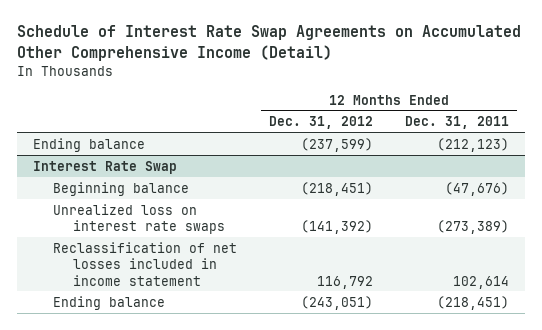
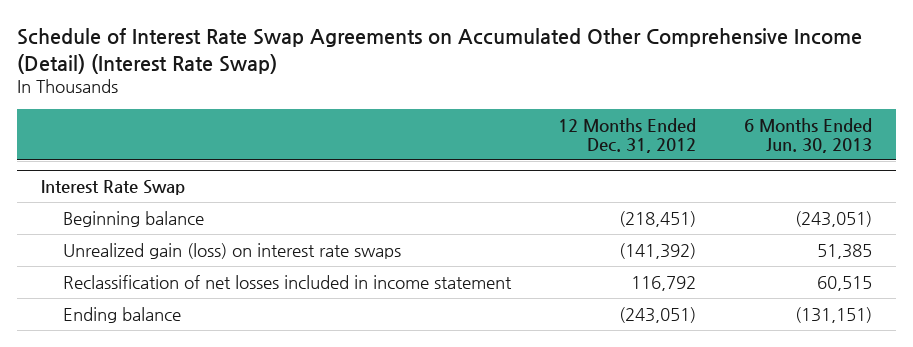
[16,25,521,62] Schedule of Interest Rate Swap Agreements on Accumulated Other Comprehensive Income (Detail) -> [17,28,863,74] Schedule of Interest Rate Swap Agreements on Accumulated Other Comprehensive Income (Detail) (Interest Rate Swap)
[405,116,510,130] Dec. 31, 2011 -> none
none -> [743,117,872,153] 6 Months Ended Jun. 30, 2013
[32,137,145,152] Ending balance -> none
[53,203,226,235] Unrealized loss on interest rate swaps -> [62,242,401,259] Unrealized gain (loss) on interest rate swaps

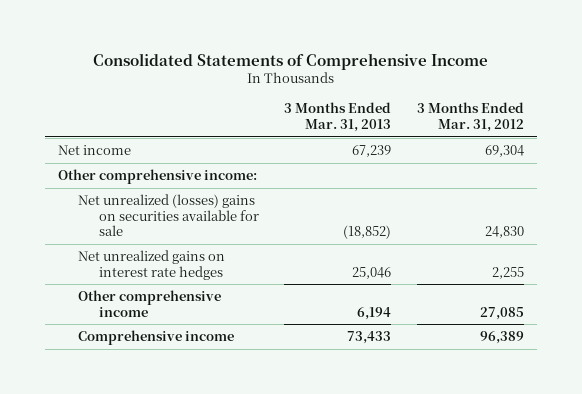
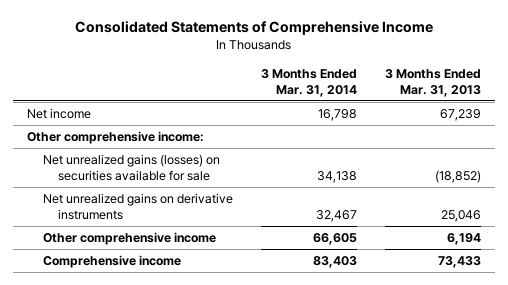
[417,102,525,132] 3 Months Ended Mar. 31, 2012 -> none
none -> [260,68,357,97] 3 Months Ended Mar. 31, 2014
[78,194,259,236] Net unrealized (losses) gains on securities available for sale -> [42,154,220,182] Net unrealized gains (losses) on securities available for sale
[78,250,226,280] Net unrealized gains on interest rate hedges -> [42,193,233,221] Net unrealized gains on derivative instruments

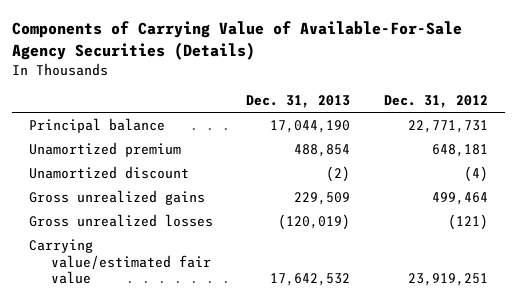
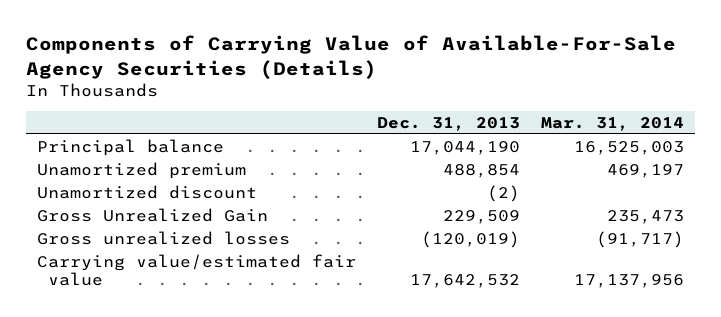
[384,95,489,109] Dec. 31, 2012 -> none
none -> [541,117,685,132] Mar. 31, 2014
[28,189,205,205] Gross unrealized gains -> [36,207,268,222] Gross Unrealized Gain

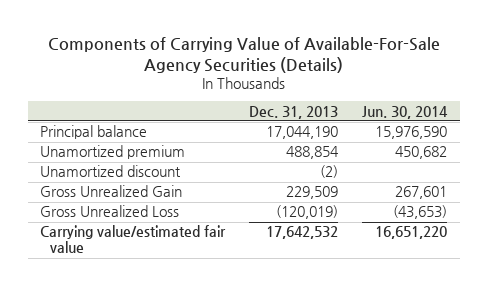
[541,117,685,132] Mar. 31, 2014 -> none
none -> [362,105,449,119] Jun. 30, 2014
[36,230,290,245] Gross unrealized losses -> [40,205,180,218] Gross Unrealized Loss

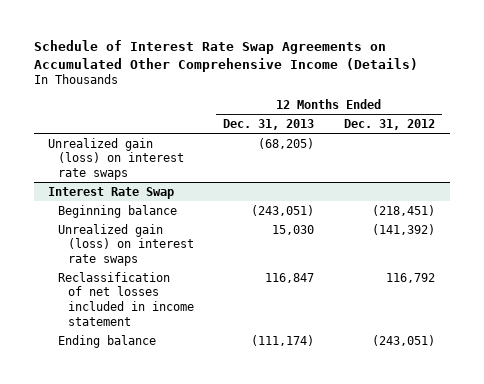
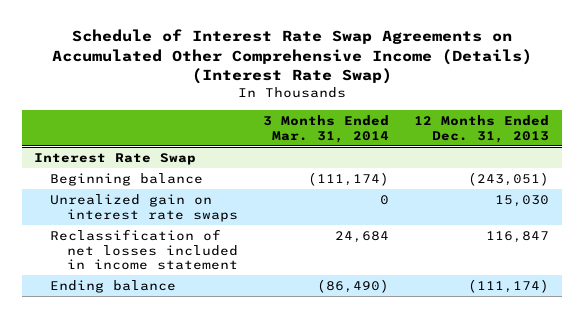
[33,40,418,72] Schedule of Interest Rate Swap Agreements on Accumulated Other Comprehensive Income (Details) -> [51,29,532,85] Schedule of Interest Rate Swap Agreements on Accumulated Other Comprehensive Income (Details) (Interest Rate Swap)
[344,118,436,130] Dec. 31, 2012 -> none
none -> [262,114,389,143] 3 Months Ended Mar. 31, 2014
[48,137,185,180] Unrealized gain (loss) on interest rate swaps -> none
[58,223,194,266] Unrealized gain (loss) on interest rate swaps -> [50,193,238,222] Unrealized gain on interest rate swaps

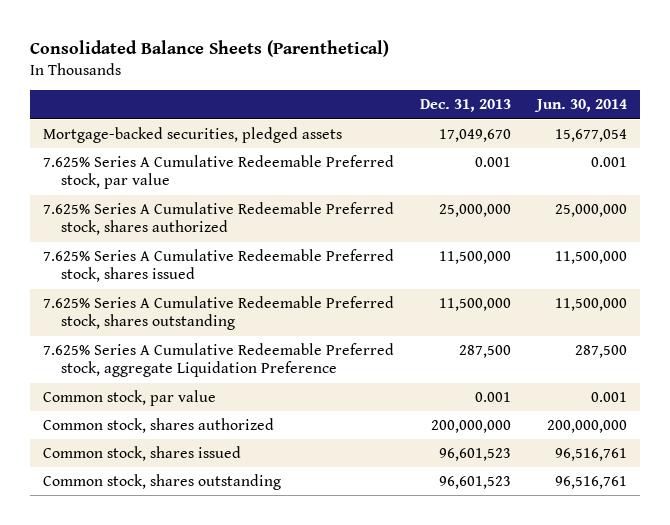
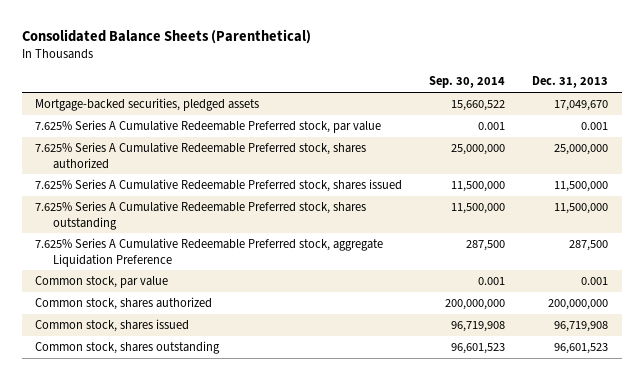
[534,99,628,113] Jun. 30, 2014 -> none
none -> [429,76,506,89] Sep. 30, 2014
[439,447,512,461] 96,601,523 -> [554,321,609,333] 96,719,908

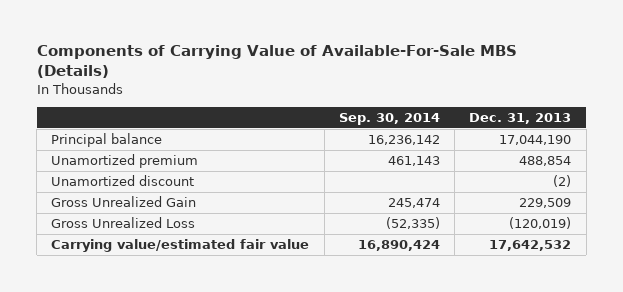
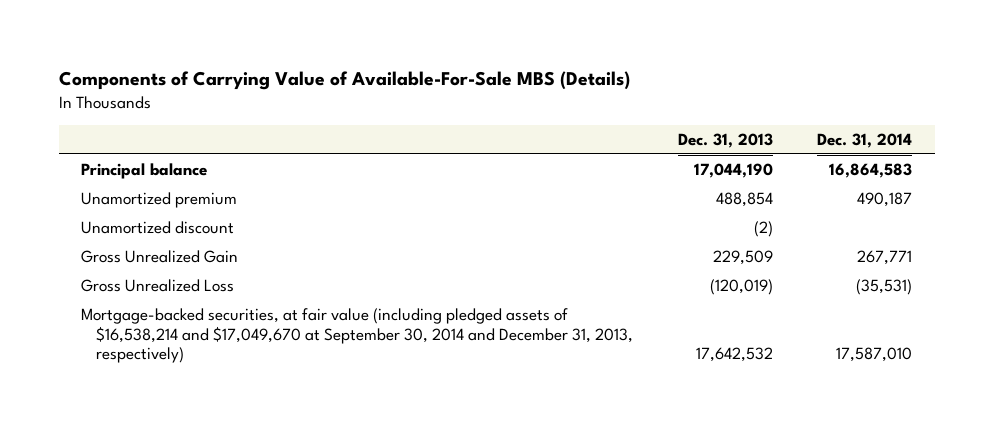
[338,112,440,125] Sep. 30, 2014 -> none
none -> [817,133,913,149] Dec. 31, 2014
[51,239,310,253] Carrying value/estimated fair value -> [81,307,633,364] Mortgage-backed securities, at fair value (including pledged assets of $16,538,214 and $17,049,670 at September 30, 2014 and December 31, 2013, respectively)

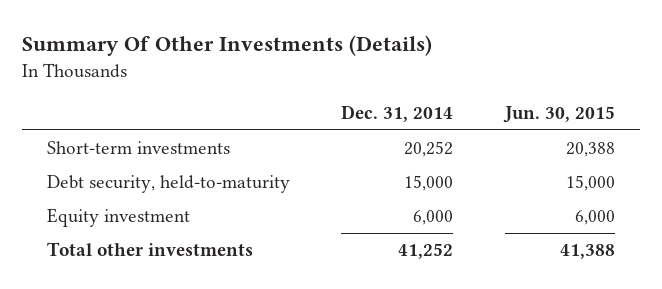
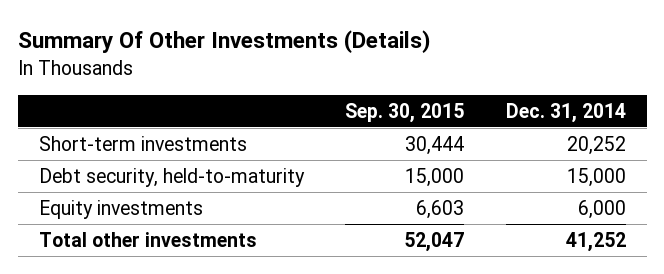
[502,106,615,124] Jun. 30, 2015 -> none
none -> [345,102,465,123] Sep. 30, 2015
[47,208,191,228] Equity investment -> [38,199,203,219] Equity investments

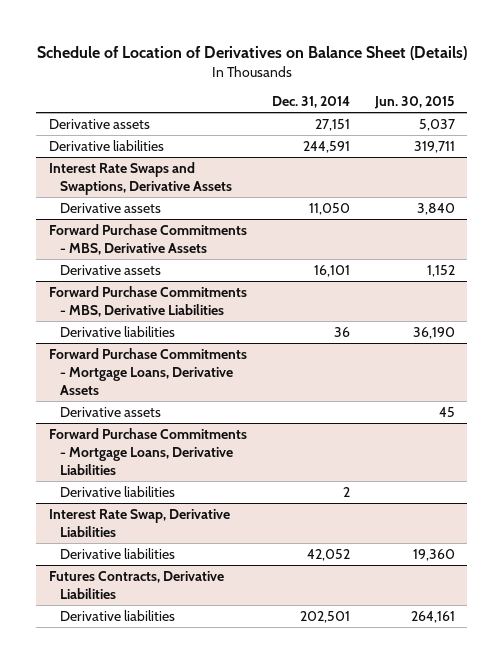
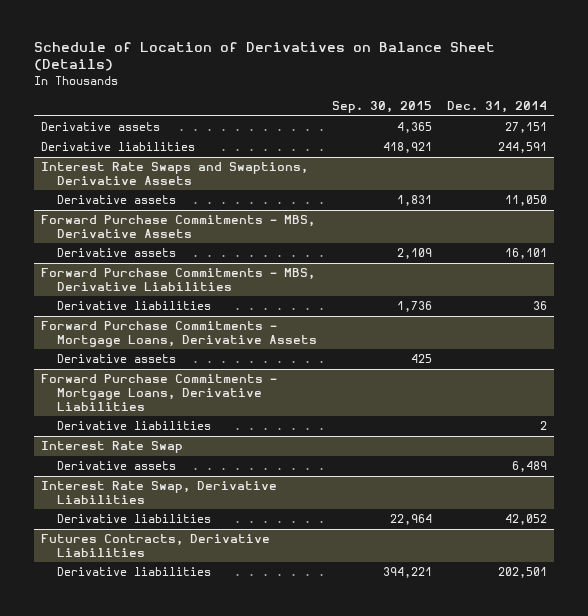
[373,96,455,110] Jun. 30, 2015 -> none
none -> [331,101,432,114] Sep. 30, 2015
none -> [41,441,184,454] Interest Rate Swap
none -> [57,461,177,471] Derivative assets

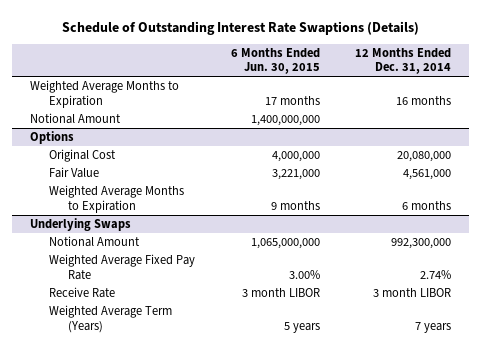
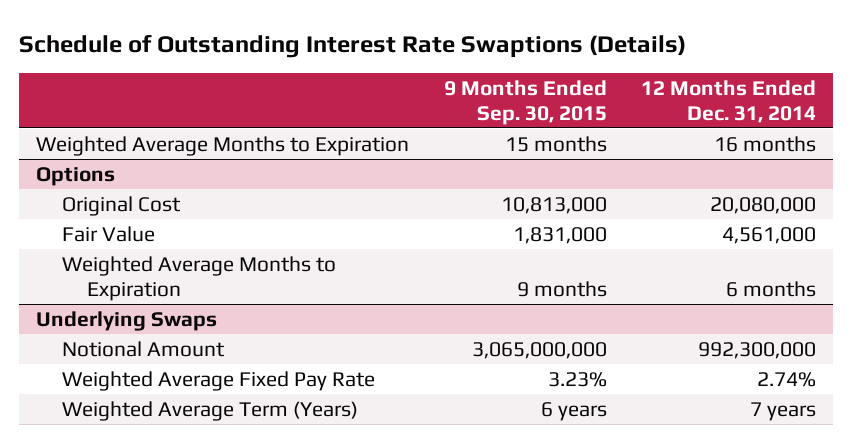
[230,48,320,75] 6 Months Ended Jun. 30, 2015 -> none
none -> [443,79,607,125] 9 Months Ended Sep. 30, 2015
[30,113,122,125] Notional Amount -> none
[48,287,115,299] Receive Rate -> none

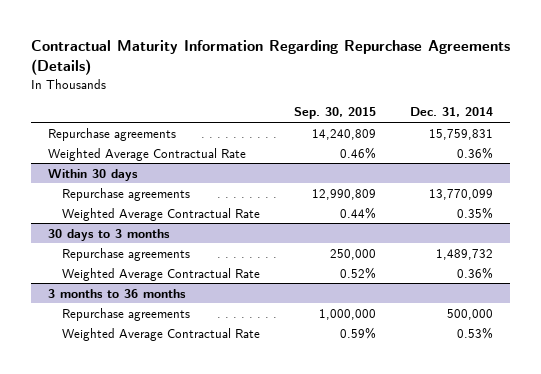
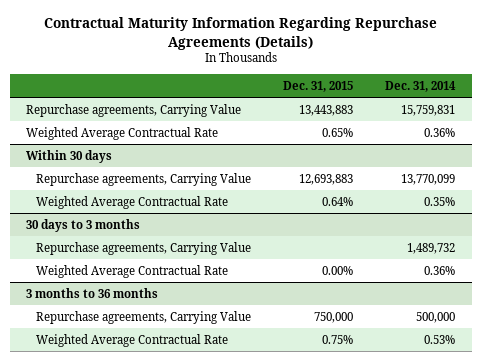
[294,107,377,120] Sep. 30, 2015 -> none
none -> [283,80,354,92] Dec. 31, 2015
[47,127,176,141] Repurchase agreements -> [26,103,242,117] Repurchase agreements, Carrying Value
[62,187,191,201] Repurchase agreements -> [36,172,252,186] Repurchase agreements, Carrying Value
[62,247,191,261] Repurchase agreements -> [36,241,252,255] Repurchase agreements, Carrying Value
[62,307,191,321] Repurchase agreements -> [36,310,252,324] Repurchase agreements, Carrying Value

